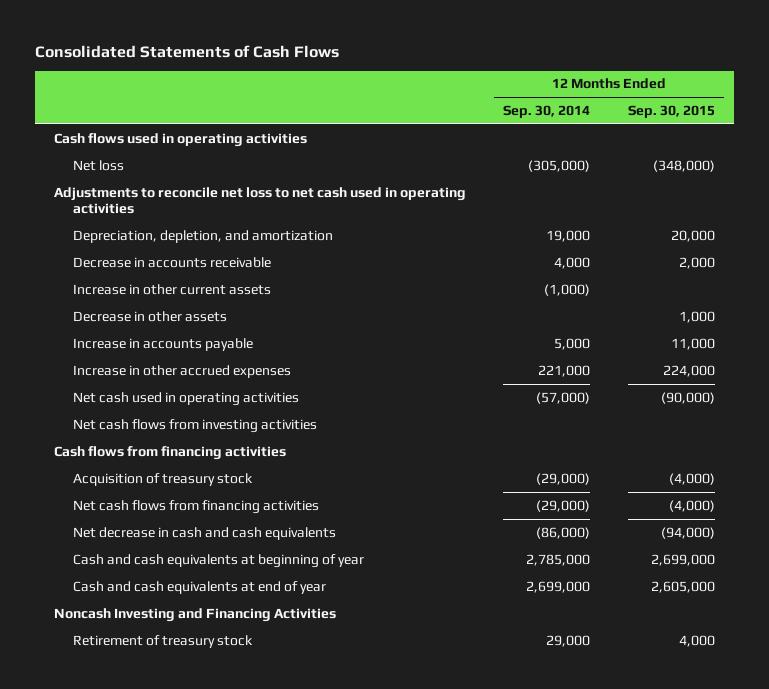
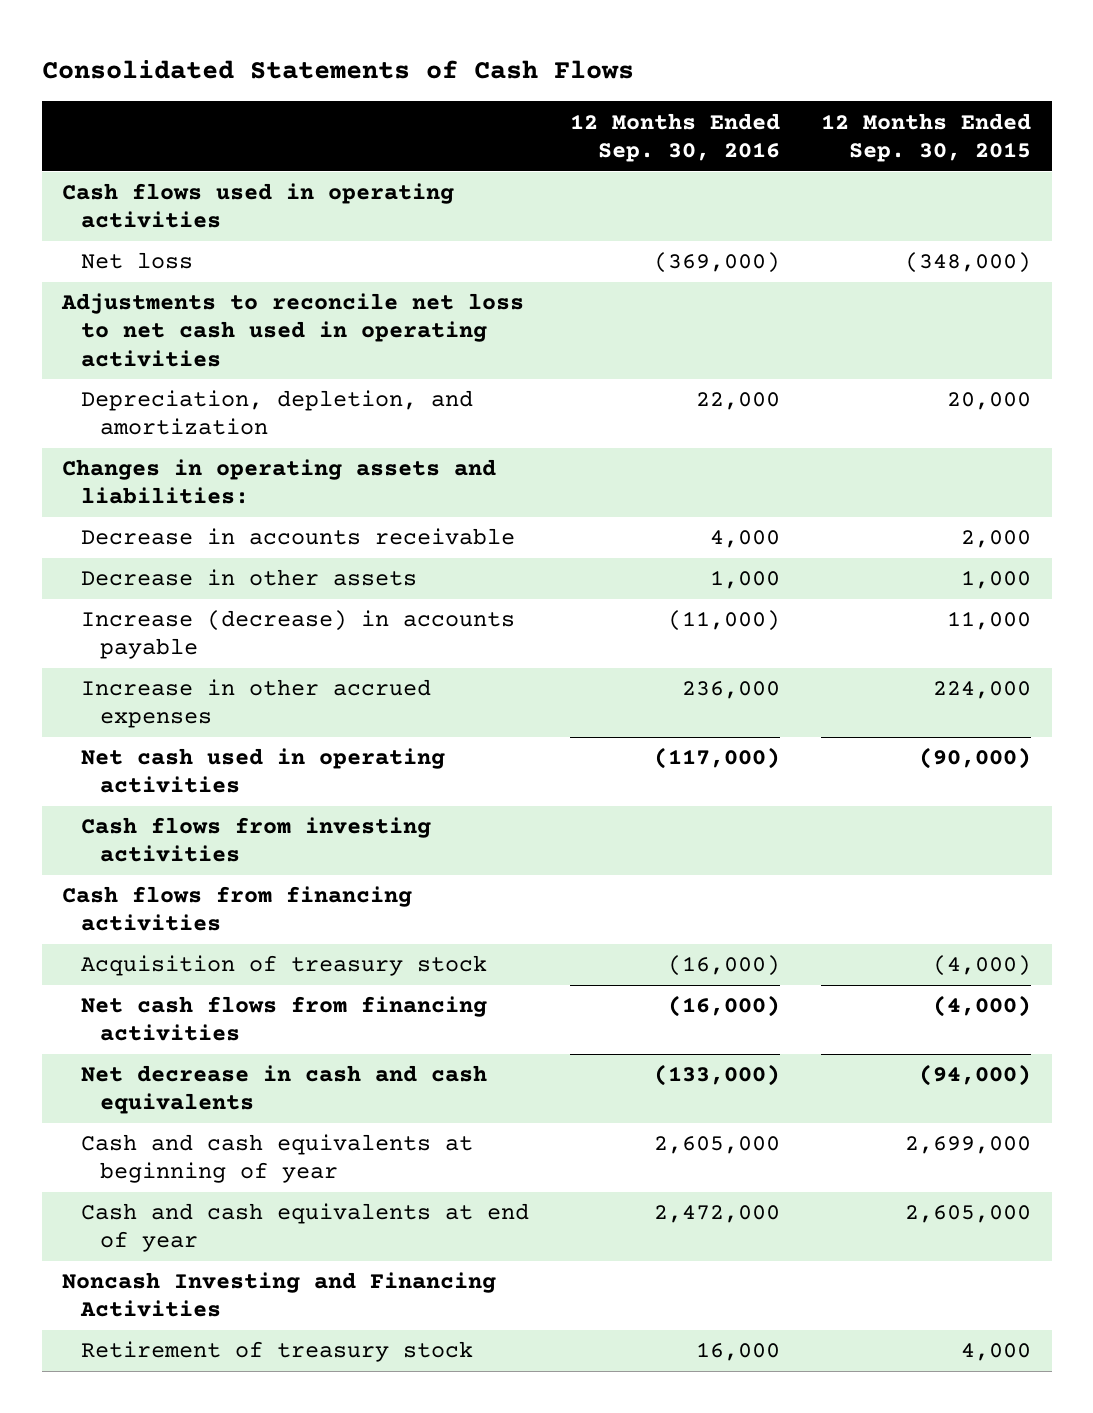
[503,105,591,119] Sep. 30, 2014 -> none
none -> [570,112,781,162] 12 Months Ended Sep. 30, 2016
none -> [62,459,497,505] Changes in operating assets and liabilities:
[72,283,271,295] Increase in other current assets -> none
[72,337,253,351] Increase in accounts payable -> [81,610,516,660] Increase (decrease) in accounts payable
[72,418,317,433] Net cash flows from investing activities -> [81,817,432,863] Cash flows from investing activities

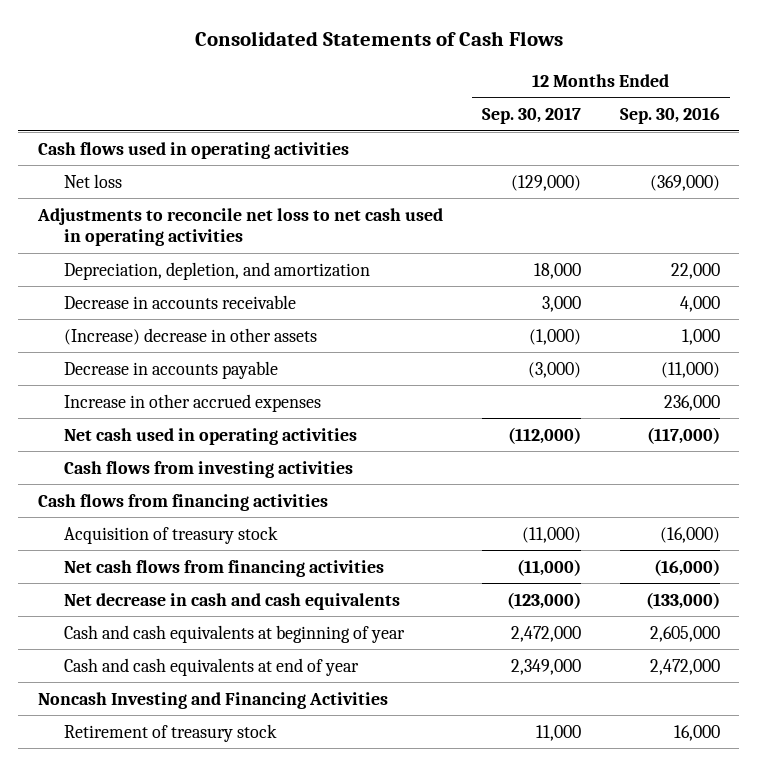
[821,112,1032,162] 12 Months Ended Sep. 30, 2015 -> none
none -> [481,107,581,125] Sep. 30, 2017
[62,459,497,505] Changes in operating assets and liabilities: -> none
[81,569,418,587] Decrease in other assets -> [63,327,317,345] (Increase) decrease in other assets
[81,610,516,660] Increase (decrease) in accounts payable -> [63,360,278,379] Decrease in accounts payable

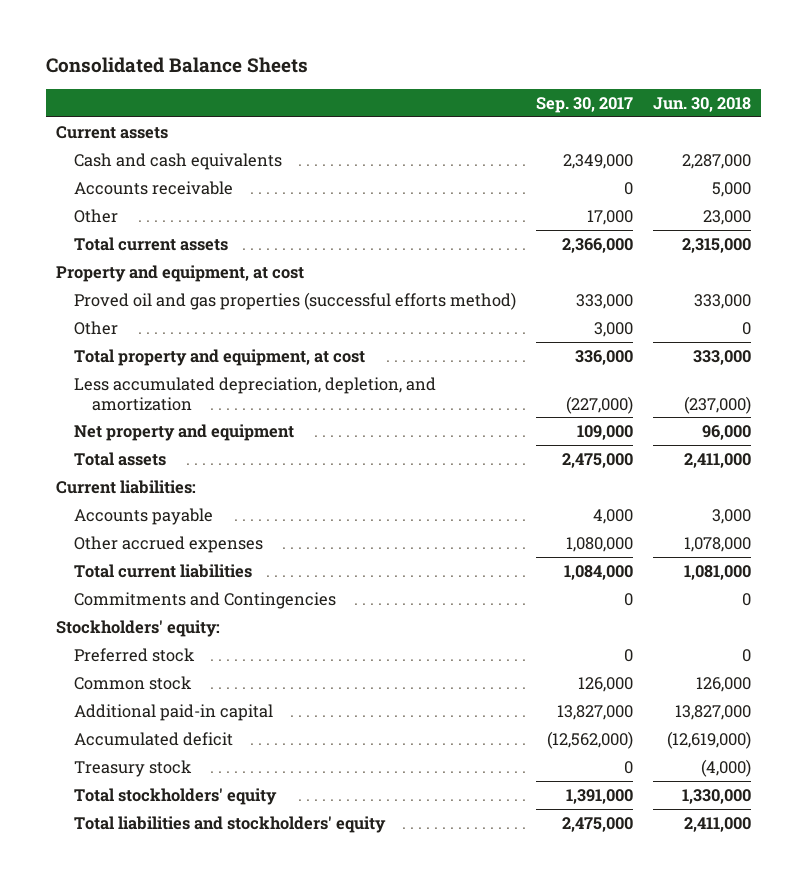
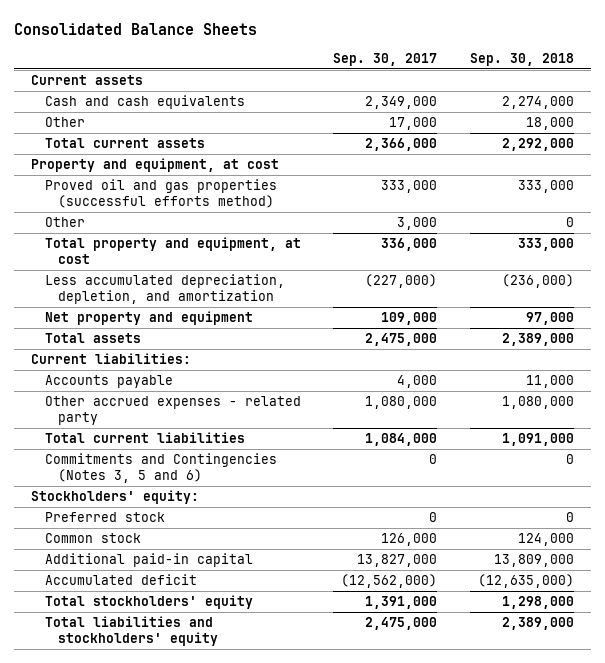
[652,96,751,112] Jun. 30, 2018 -> none
none -> [470,52,575,66] Sep. 30, 2018
[73,180,233,195] Accounts receivable -> none
[73,535,263,553] Other accrued expenses -> [44,396,301,425] Other accrued expenses - related party
[73,591,336,609] Commitments and Contingencies -> [44,453,277,483] Commitments and Contingencies (Notes 3, 5 and 6)
[73,759,192,777] Treasury stock -> none

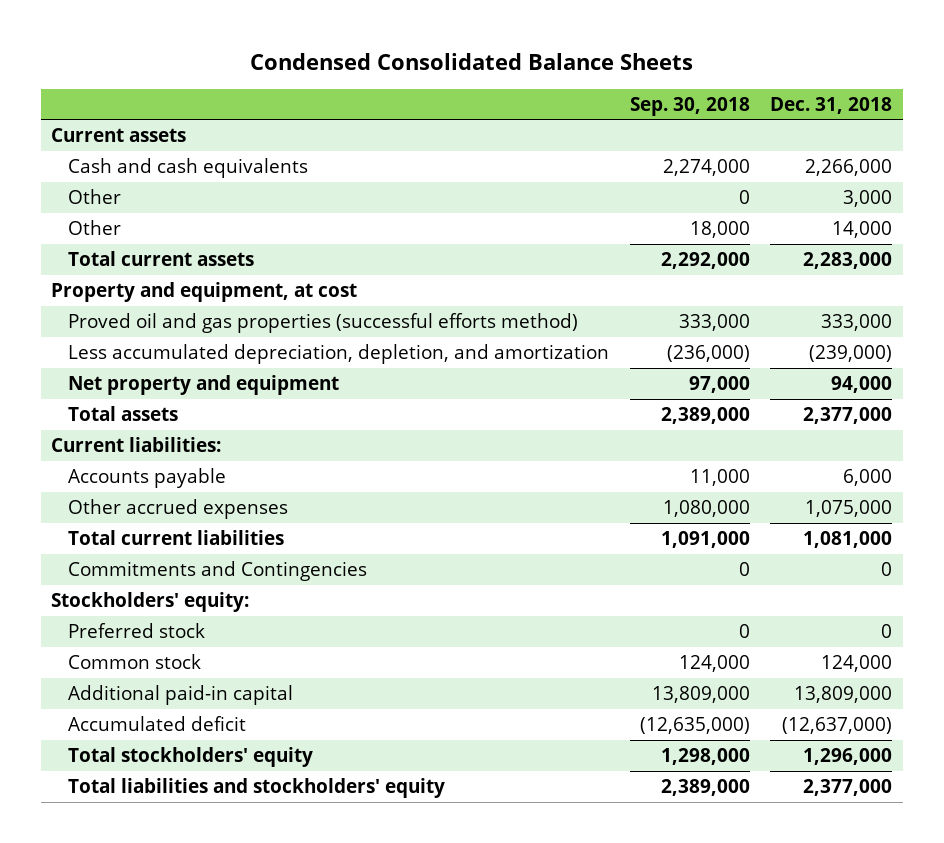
[14,22,258,35] Consolidated Balance Sheets -> [249,53,693,71] Condensed Consolidated Balance Sheets
[333,52,438,66] Sep. 30, 2017 -> none
none -> [770,96,893,114] Dec. 31, 2018
[44,217,85,228] Other -> [68,188,122,204] Other
[44,237,301,264] Total property and equipment, at cost -> none
[44,396,301,425] Other accrued expenses - related party -> [68,498,289,519] Other accrued expenses
[44,453,277,483] Commitments and Contingencies (Notes 3, 5 and 6) -> [68,560,368,581] Commitments and Contingencies

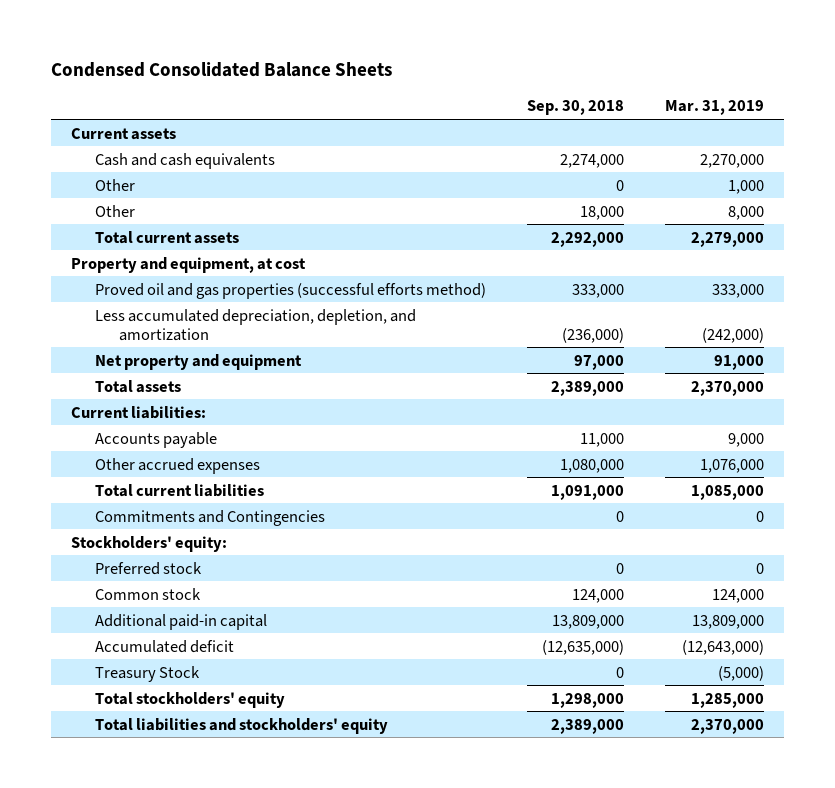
[770,96,893,114] Dec. 31, 2018 -> none
none -> [664,100,764,116] Mar. 31, 2019
none -> [95,665,201,682] Treasury Stock

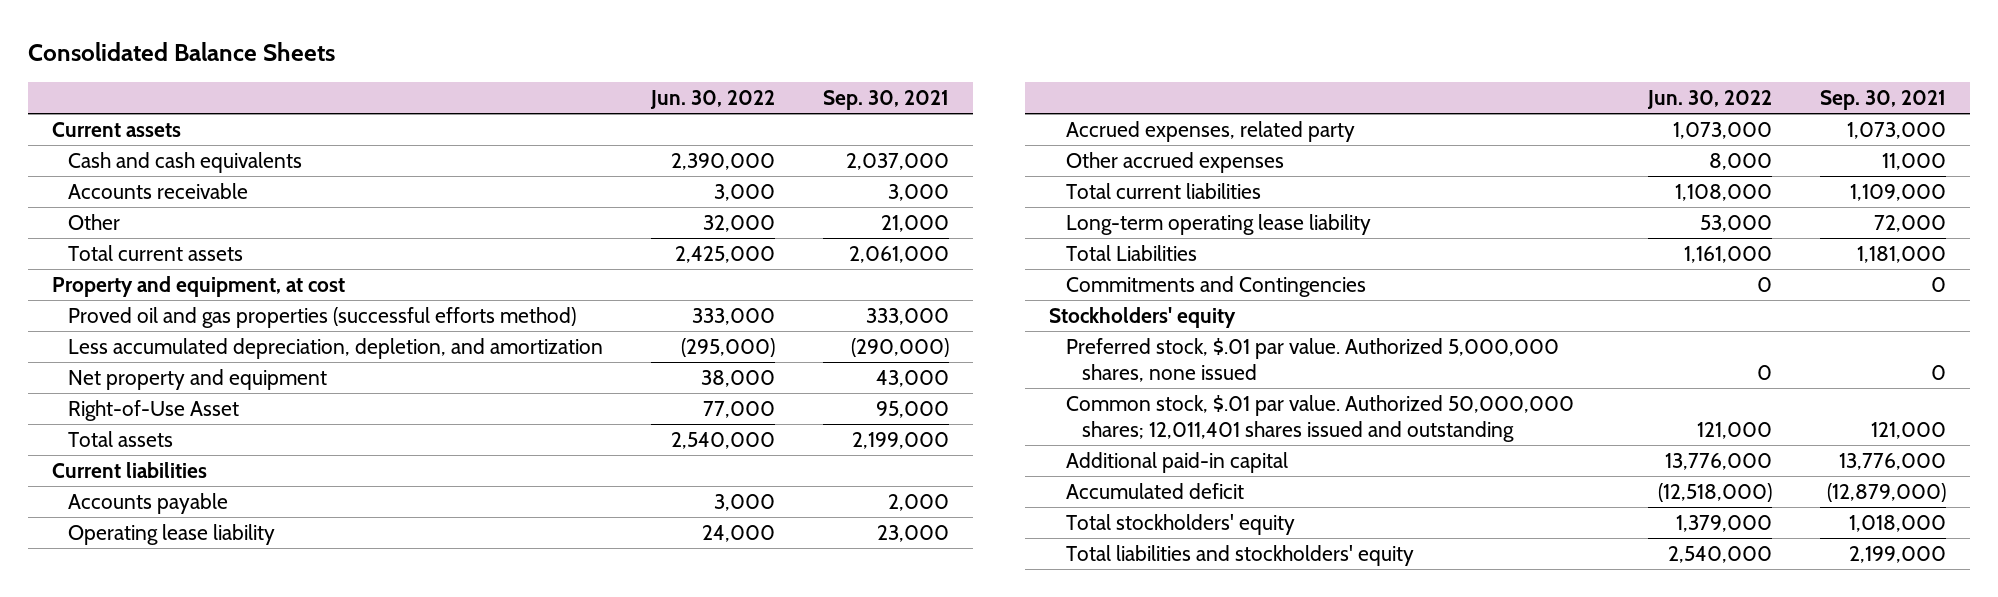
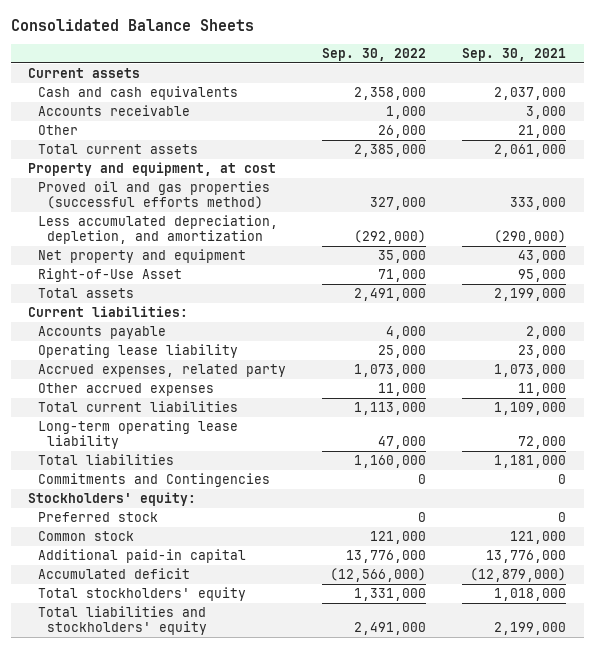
[649,90,775,110] Jun. 30, 2022 -> none
none -> [321,48,426,62] Sep. 30, 2022
[51,462,207,479] Current liabilities -> [28,306,189,318] Current liabilities:
[1065,245,1197,262] Total Liabilities -> [37,454,174,466] Total liabilities
[1049,307,1237,329] Stockholders' equity -> [28,492,197,507] Stockholders' equity:
[1065,338,1559,382] Preferred stock, $.01 par value. Authorized 5,000,000 shares, none issued -> [37,512,158,523] Preferred stock
[1065,395,1574,442] Common stock, $.01 par value. Authorized 50,000,000 shares; 12,011,401 shares issued and outstanding -> [37,531,134,542] Common stock

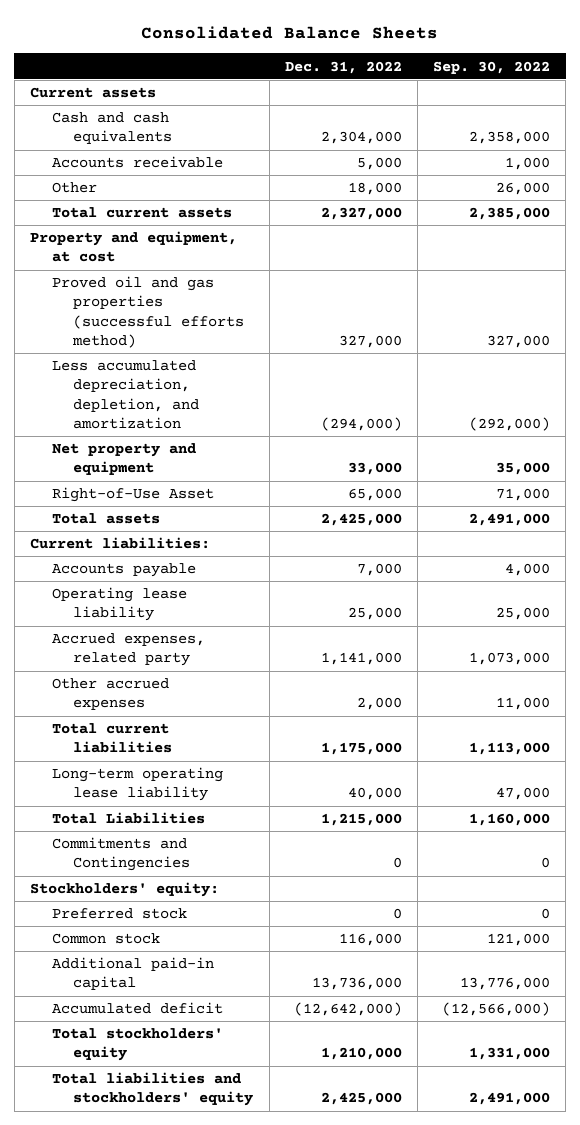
[461,48,566,62] Sep. 30, 2021 -> none
none -> [284,60,402,74] Dec. 31, 2022
[37,454,174,466] Total liabilities -> [51,812,205,825] Total Liabilities

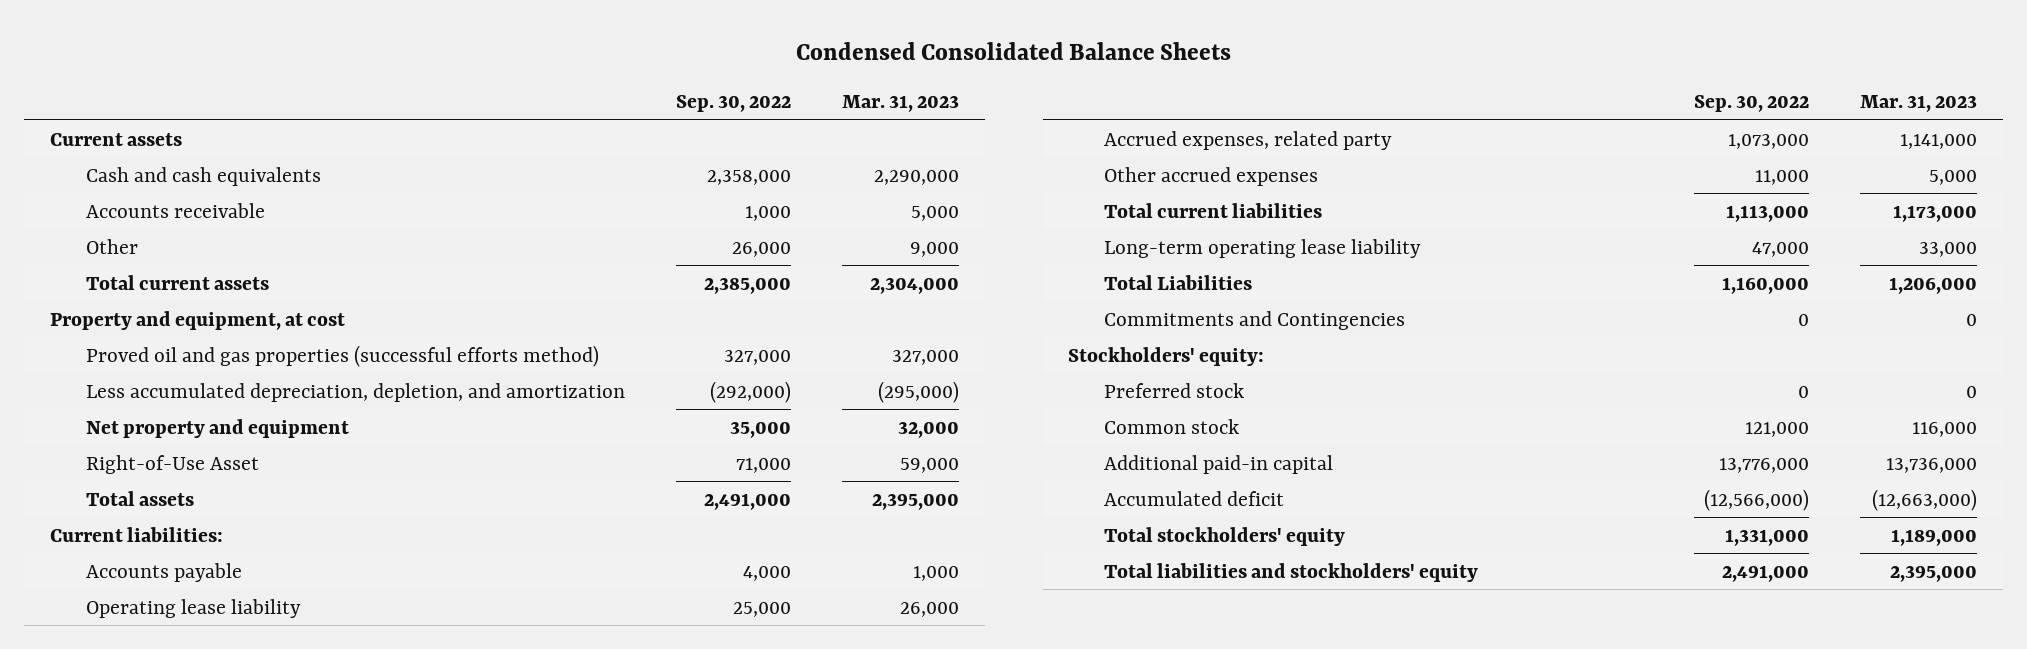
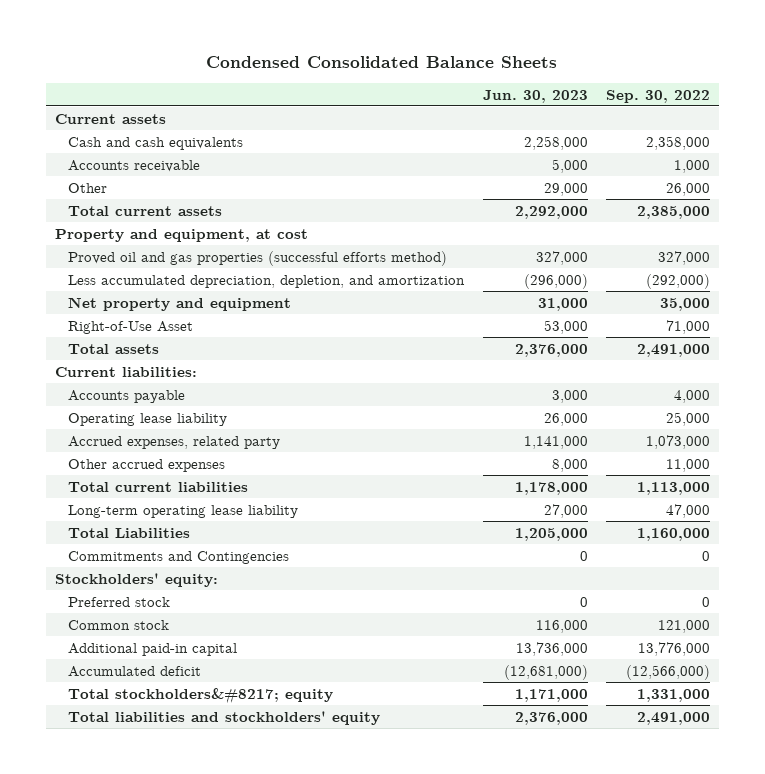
[841,95,959,113] Mar. 31, 2023 -> none
none -> [482,89,588,103] Jun. 30, 2023
[1104,526,1346,546] Total stockholders' equity -> [68,687,334,704] Total stockholders&#8217; equity

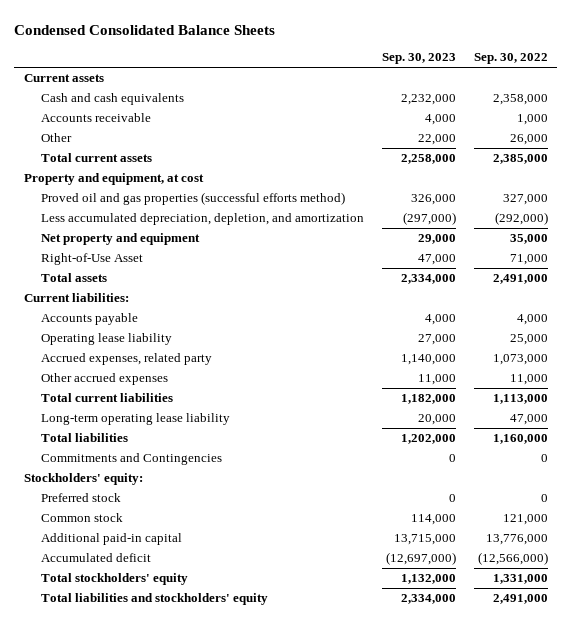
[482,89,588,103] Jun. 30, 2023 -> none
none -> [381,53,456,65] Sep. 30, 2023
[68,527,191,538] Total Liabilities -> [40,432,128,442] Total liabilities
[68,687,334,704] Total stockholders&#8217; equity -> [40,572,188,585] Total stockholders' equity

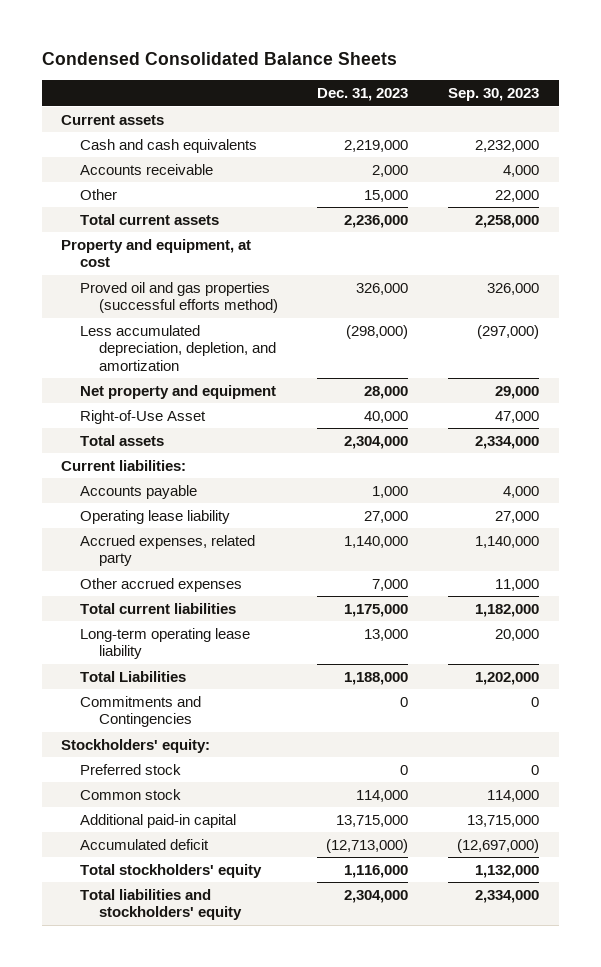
[474,53,549,65] Sep. 30, 2022 -> none
none -> [317,88,409,102] Dec. 31, 2023
[40,432,128,442] Total liabilities -> [80,670,187,682] Total Liabilities

